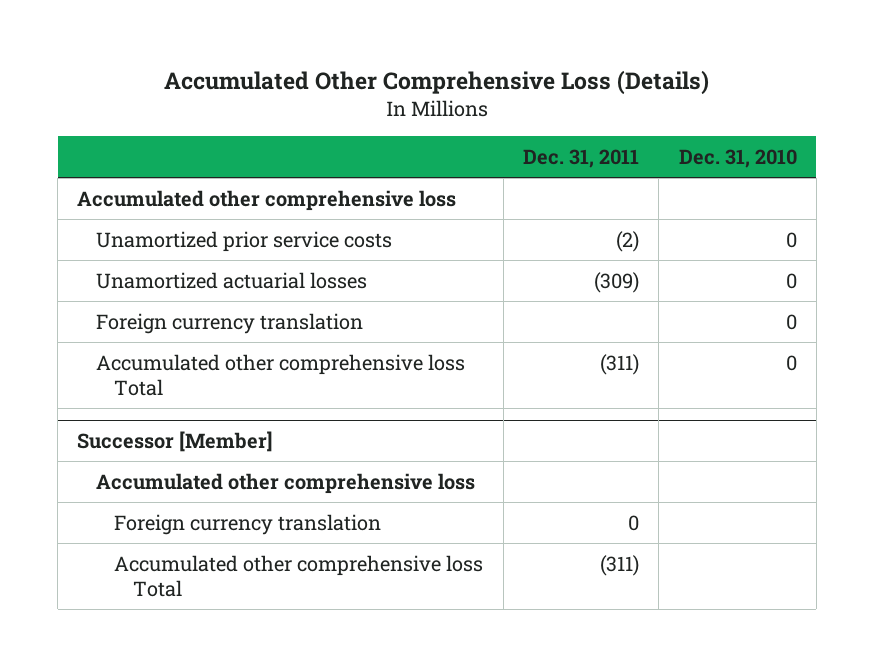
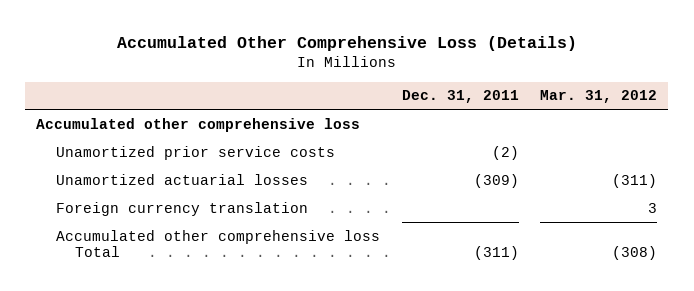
[678,149,797,169] Dec. 31, 2010 -> none
none -> [540,90,658,104] Mar. 31, 2012
[77,431,274,453] Successor [Member] -> none
[95,472,475,494] Accumulated other comprehensive loss -> none
[114,513,382,535] Foreign currency translation -> none
[114,554,484,597] Accumulated other comprehensive loss Total -> none

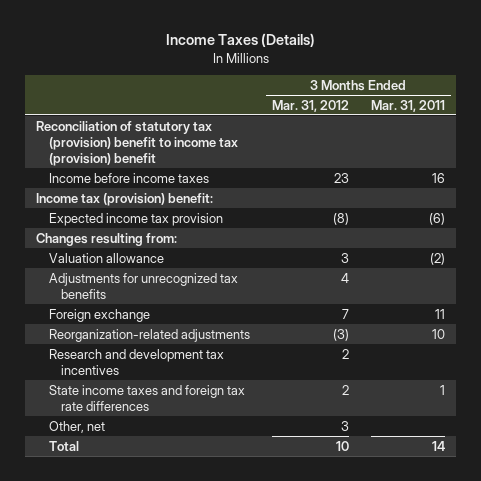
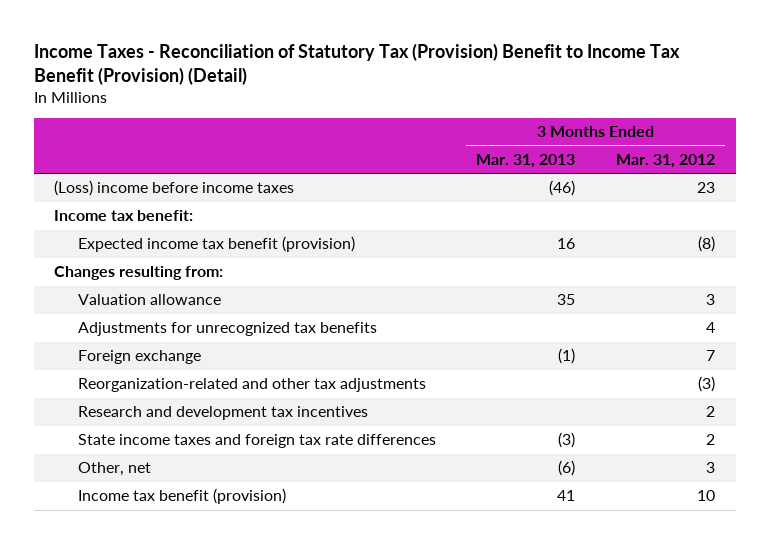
[165,33,315,48] Income Taxes (Details) -> [33,42,680,85] Income Taxes - Reconciliation of Statutory Tax (Provision) Benefit to Income Tax Benefit (Provision) (Detail)
[371,99,446,112] Mar. 31, 2011 -> none
none -> [476,153,576,168] Mar. 31, 2013
[36,120,238,167] Reconciliation of statutory tax (provision) benefit to income tax (provision) benefit -> none
[48,172,209,183] Income before income taxes -> [53,180,294,197] (Loss) income before income taxes
[36,192,214,206] Income tax (provision) benefit: -> [53,210,193,222] Income tax benefit:
[48,212,223,226] Expected income tax provision -> [77,236,355,253] Expected income tax benefit (provision)
[48,328,250,342] Reorganization-related adjustments -> [77,378,426,393] Reorganization-related and other tax adjustments
[48,440,79,451] Total -> [77,488,286,505] Income tax benefit (provision)

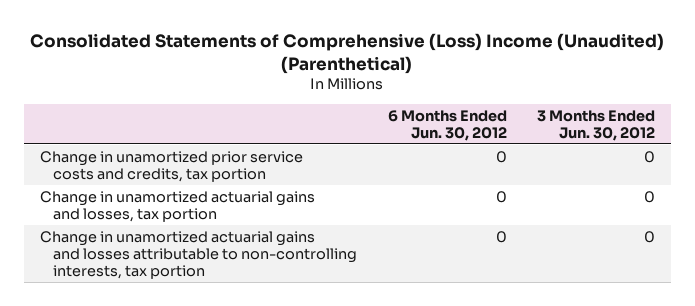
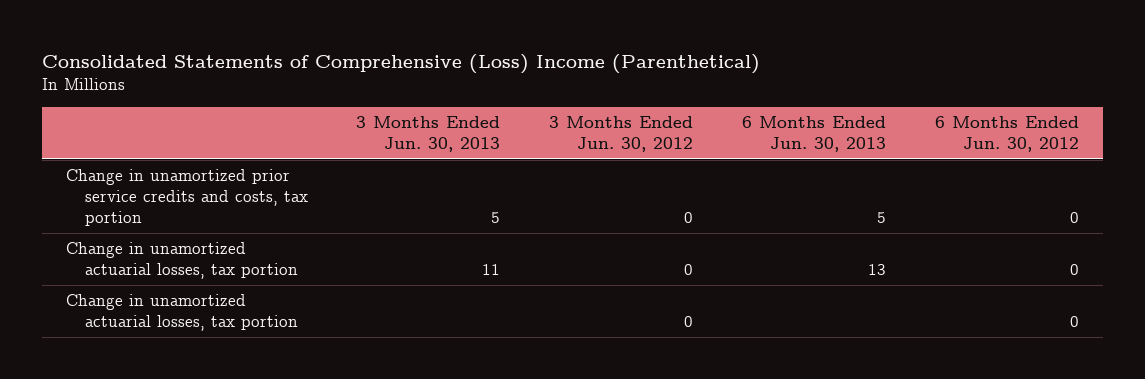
[30,33,665,74] Consolidated Statements of Comprehensive (Loss) Income (Unaudited) (Parenthetical) -> [41,53,760,74] Consolidated Statements of Comprehensive (Loss) Income (Parenthetical)
none -> [356,116,501,152] 3 Months Ended Jun. 30, 2013
none -> [742,116,887,152] 6 Months Ended Jun. 30, 2013
[39,150,303,182] Change in unamortized prior service costs and credits, tax portion -> [66,169,308,226] Change in unamortized prior service credits and costs, tax portion
[39,190,315,222] Change in unamortized actuarial gains and losses, tax portion -> [66,242,298,280] Change in unamortized actuarial losses, tax portion
[39,230,357,280] Change in unamortized actuarial gains and losses attributable to non-controlling interests, tax portion -> [66,294,298,332] Change in unamortized actuarial losses, tax portion

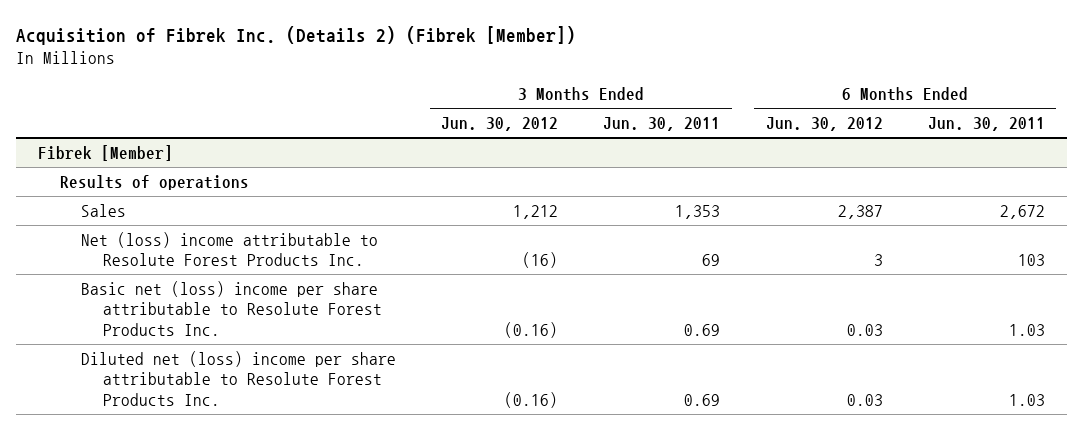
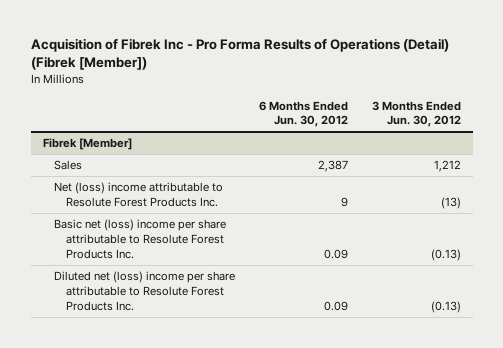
[15,26,576,46] Acquisition of Fibrek Inc. (Details 2) (Fibrek [Member]) -> [30,37,449,70] Acquisition of Fibrek Inc - Pro Forma Results of Operations (Detail) (Fibrek [Member])
[603,117,721,132] Jun. 30, 2011 -> none
[927,117,1045,132] Jun. 30, 2011 -> none
[59,174,249,190] Results of operations -> none
[522,252,559,269] (16) -> [440,197,461,210] (13)
[873,254,883,267] 3 -> [341,197,349,208] 9
[504,322,559,339] (0.16) -> [430,249,461,262] (0.13)
[846,324,883,337] 0.03 -> [324,249,349,260] 0.09
[504,392,559,409] (0.16) -> [430,301,461,314] (0.13)
[846,394,883,407] 0.03 -> [324,301,349,312] 0.09

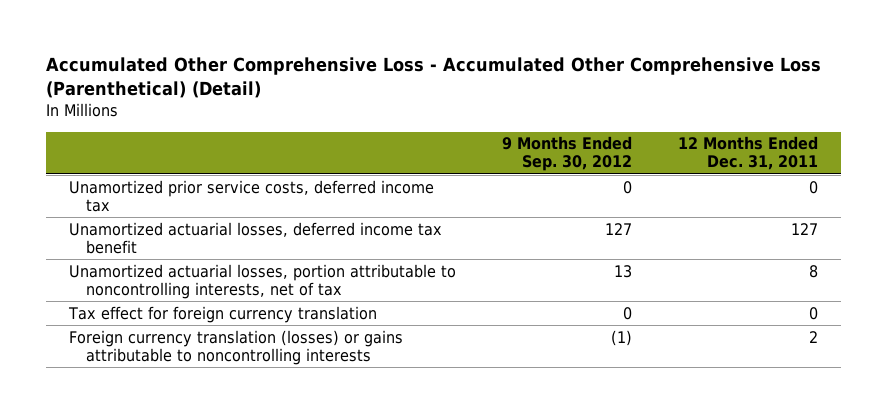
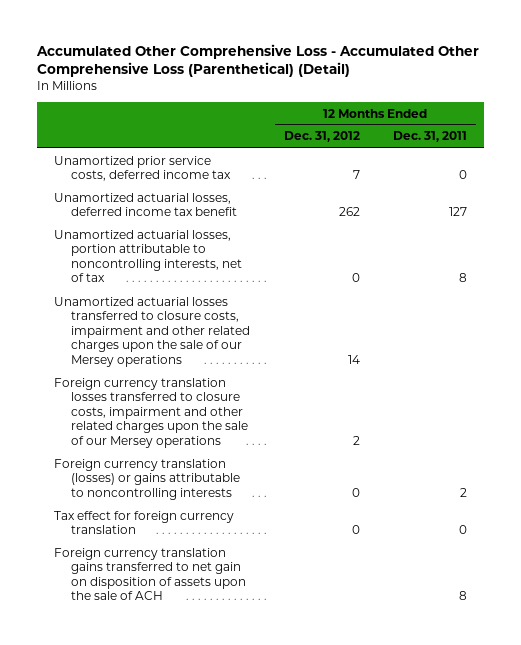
[502,136,633,172] 9 Months Ended Sep. 30, 2012 -> none
none -> [283,131,360,143] Dec. 31, 2012
none -> [53,296,251,367] Unamortized actuarial losses transferred to closure costs, impairment and other related charges upon the sale of our Mersey operations
none -> [53,377,249,448] Foreign currency translation losses transferred to closure costs, impairment and other related charges upon the sale of our Mersey operations
[68,305,378,323] Tax effect for foreign currency translation -> [53,510,234,535] Tax effect for foreign currency translation
none -> [53,547,247,601] Foreign currency translation gains transferred to net gain on disposition of assets upon the sale of ACH

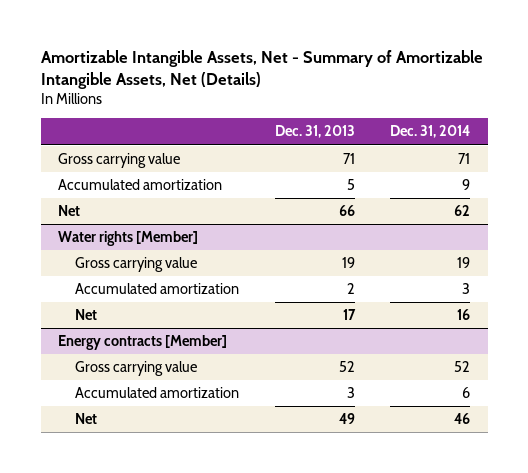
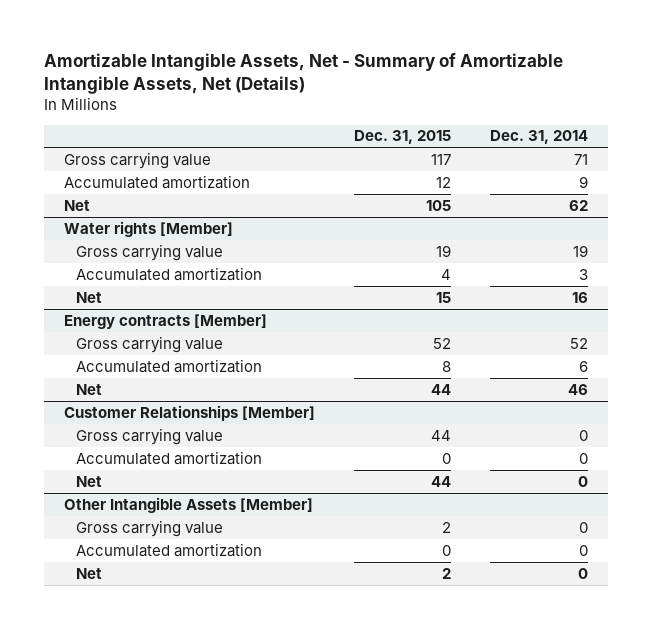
[274,125,355,139] Dec. 31, 2013 -> none
none -> [353,130,451,145] Dec. 31, 2015
none -> [63,404,315,421] Customer Relationships [Member]
none -> [76,427,224,445] Gross carrying value
none -> [76,450,263,465] Accumulated amortization
none -> [76,475,103,487] Net
none -> [63,496,313,513] Other Intangible Assets [Member]
none -> [76,519,224,537] Gross carrying value
none -> [76,542,263,557] Accumulated amortization
none -> [76,567,103,579] Net

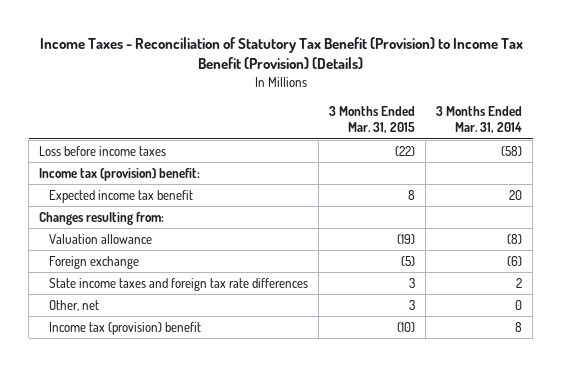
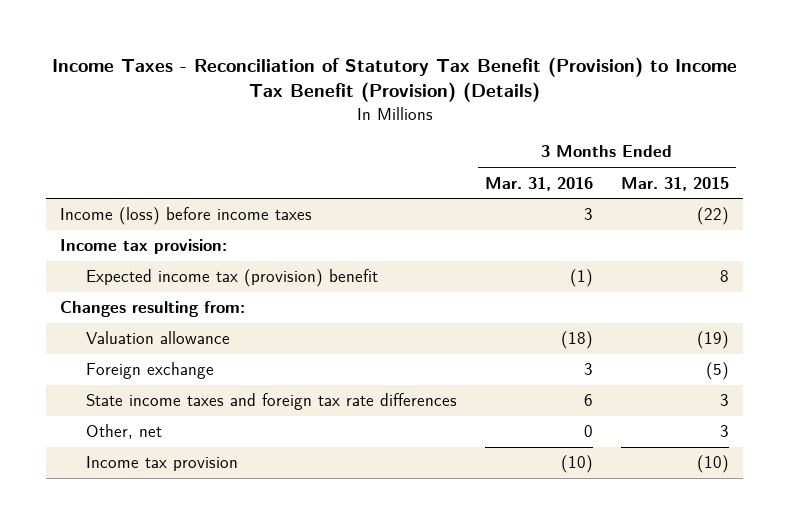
[436,106,523,134] 3 Months Ended Mar. 31, 2014 -> none
none -> [484,176,593,191] Mar. 31, 2016
[39,145,167,156] Loss before income taxes -> [60,207,313,226] Income (loss) before income taxes
[39,167,201,181] Income tax (provision) benefit: -> [60,239,228,255] Income tax provision:
[48,189,193,203] Expected income tax benefit -> [85,269,378,288] Expected income tax (provision) benefit
[48,321,201,335] Income tax (provision) benefit -> [85,456,238,472] Income tax provision

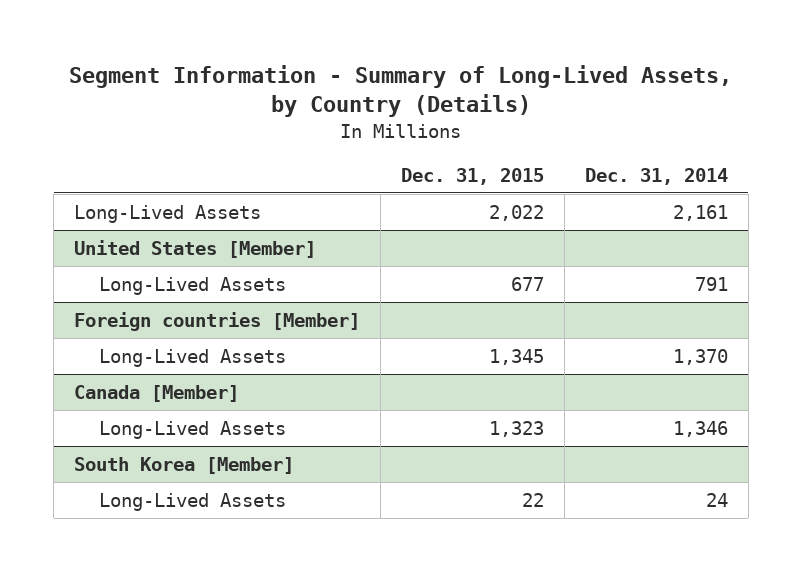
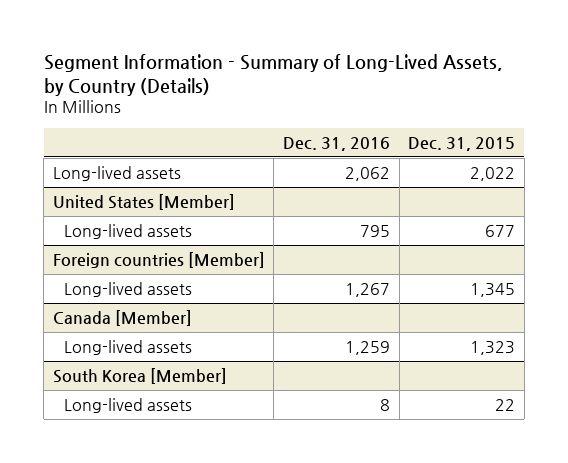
[584,167,728,185] Dec. 31, 2014 -> none
none -> [282,136,390,151] Dec. 31, 2016
[74,204,262,223] Long-Lived Assets -> [52,165,181,181] Long-lived assets
[98,276,286,295] Long-Lived Assets -> [63,223,192,239] Long-lived assets
[98,348,286,367] Long-Lived Assets -> [63,281,192,297] Long-lived assets
[98,420,286,439] Long-Lived Assets -> [63,339,192,355] Long-lived assets
[98,492,286,511] Long-Lived Assets -> [63,397,192,413] Long-lived assets

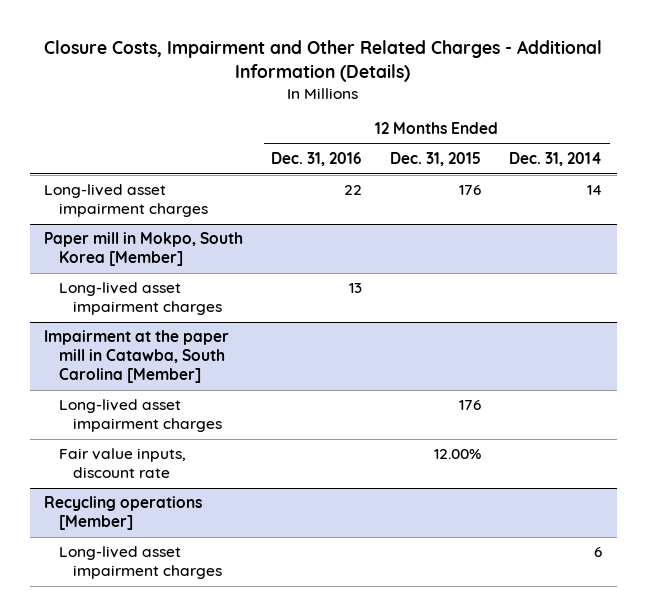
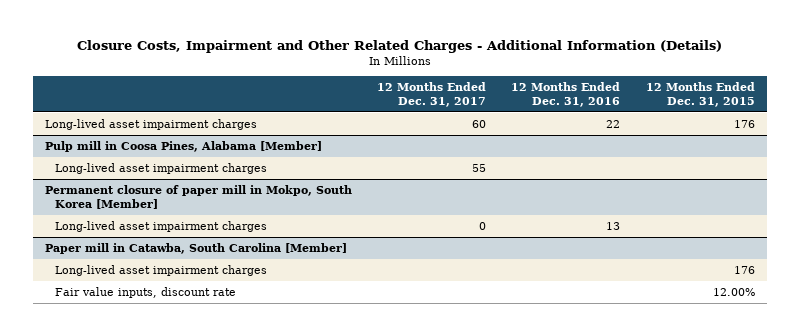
[509,152,603,167] Dec. 31, 2014 -> none
none -> [377,82,487,107] 12 Months Ended Dec. 31, 2017
none -> [45,141,323,153] Pulp mill in Coosa Pines, Alabama [Member]
none -> [54,163,267,175] Long-lived asset impairment charges
[44,232,244,267] Paper mill in Mokpo, South Korea [Member] -> [45,185,353,209] Permanent closure of paper mill in Mokpo, South Korea [Member]
[44,330,230,384] Impairment at the paper mill in Catawba, South Carolina [Member] -> [45,243,348,255] Paper mill in Catawba, South Carolina [Member]
[44,496,203,531] Recycling operations [Member] -> none
[58,546,223,580] Long-lived asset impairment charges -> none

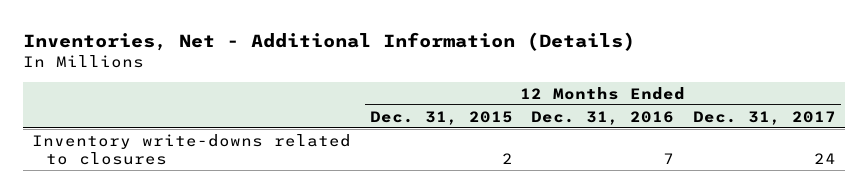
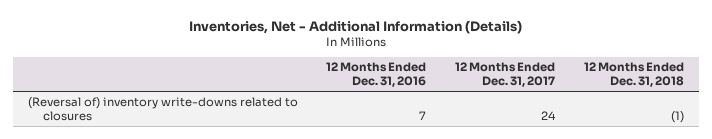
[369,110,513,125] Dec. 31, 2015 -> none
none -> [584,62,685,88] 12 Months Ended Dec. 31, 2018
[32,133,352,165] Inventory write-downs related to closures -> [27,97,298,122] (Reversal of) inventory write-downs related to closures

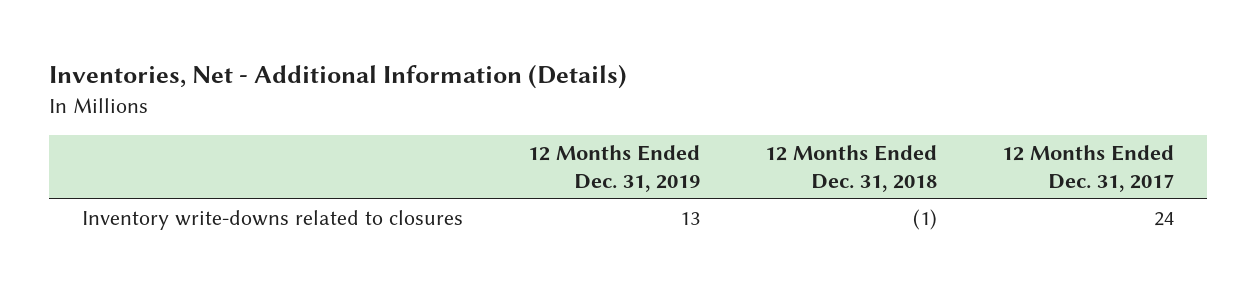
[326,62,427,88] 12 Months Ended Dec. 31, 2016 -> none
none -> [528,145,701,193] 12 Months Ended Dec. 31, 2019
[27,97,298,122] (Reversal of) inventory write-downs related to closures -> [81,209,463,230] Inventory write-downs related to closures

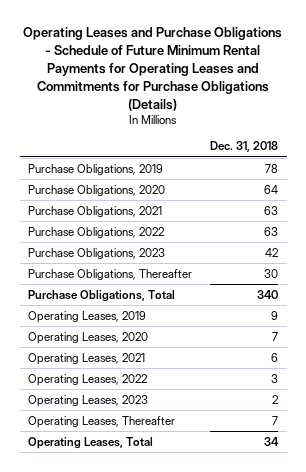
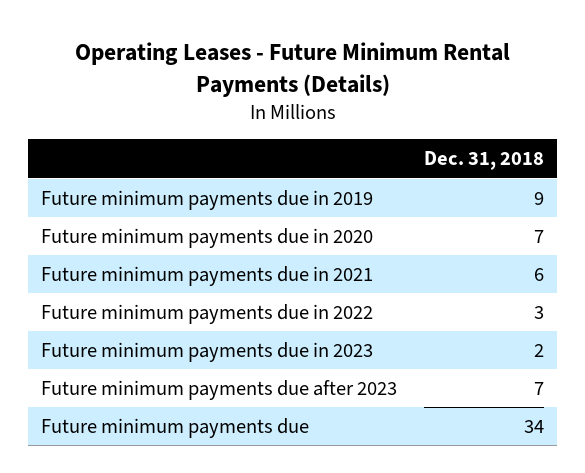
[23,27,283,111] Operating Leases and Purchase Obligations - Schedule of Future Minimum Rental Payments for Operating Leases and Commitments for Purchase Obligations (Details) -> [74,41,510,97] Operating Leases - Future Minimum Rental Payments (Details)
[28,163,164,175] Purchase Obligations, 2019 -> none
[28,184,166,196] Purchase Obligations, 2020 -> none
[28,205,163,217] Purchase Obligations, 2021 -> none
[28,226,165,238] Purchase Obligations, 2022 -> none
[28,247,166,259] Purchase Obligations, 2023 -> none
[28,268,193,280] Purchase Obligations, Thereafter -> none
[28,289,176,302] Purchase Obligations, Total -> none
[28,310,147,323] Operating Leases, 2019 -> [41,189,374,210] Future minimum payments due in 2019
[28,331,149,344] Operating Leases, 2020 -> [41,227,374,248] Future minimum payments due in 2020
[28,352,146,365] Operating Leases, 2021 -> [41,265,374,286] Future minimum payments due in 2021
[28,373,148,386] Operating Leases, 2022 -> [41,303,374,324] Future minimum payments due in 2022
[28,394,149,407] Operating Leases, 2023 -> [41,341,374,362] Future minimum payments due in 2023
[28,415,176,428] Operating Leases, Thereafter -> [41,379,398,400] Future minimum payments due after 2023
[28,436,154,449] Operating Leases, Total -> [41,417,310,438] Future minimum payments due

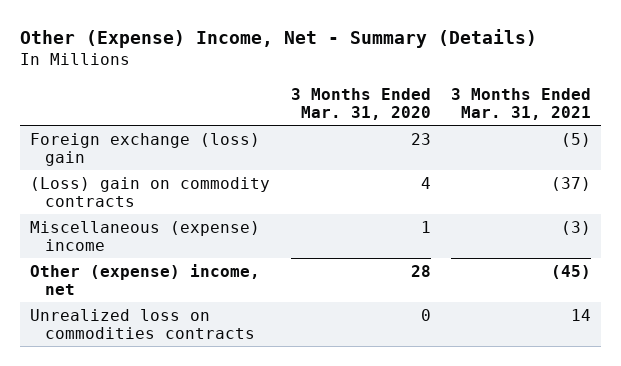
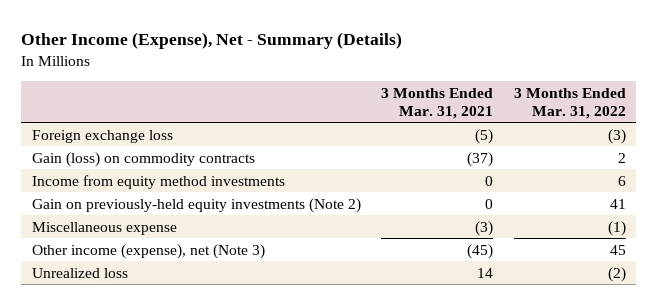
[20,29,538,49] Other (Expense) Income, Net - Summary (Details) -> [21,32,403,50] Other Income (Expense), Net - Summary (Details)
[290,87,431,120] 3 Months Ended Mar. 31, 2020 -> none
none -> [513,87,626,119] 3 Months Ended Mar. 31, 2022
[30,132,261,167] Foreign exchange (loss) gain -> [31,129,173,143] Foreign exchange loss
[30,176,271,208] (Loss) gain on commodity contracts -> [31,151,255,167] Gain (loss) on commodity contracts
none -> [31,174,285,189] Income from equity method investments
none -> [31,197,361,213] Gain on previously-held equity investments (Note 2)
[30,220,261,252] Miscellaneous (expense) income -> [31,221,177,235] Miscellaneous expense
[30,263,261,296] Other (expense) income, net -> [31,243,265,259] Other income (expense), net (Note 3)
[30,308,256,340] Unrealized loss on commodities contracts -> [31,267,128,278] Unrealized loss

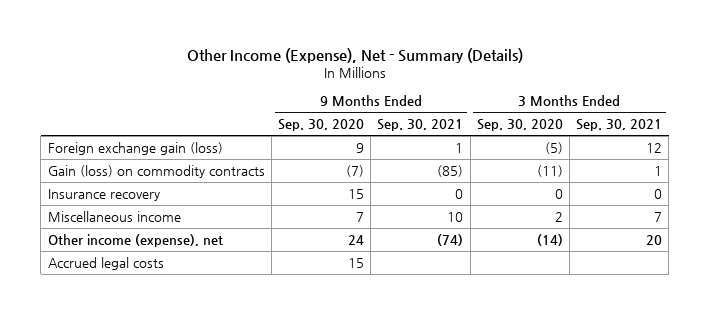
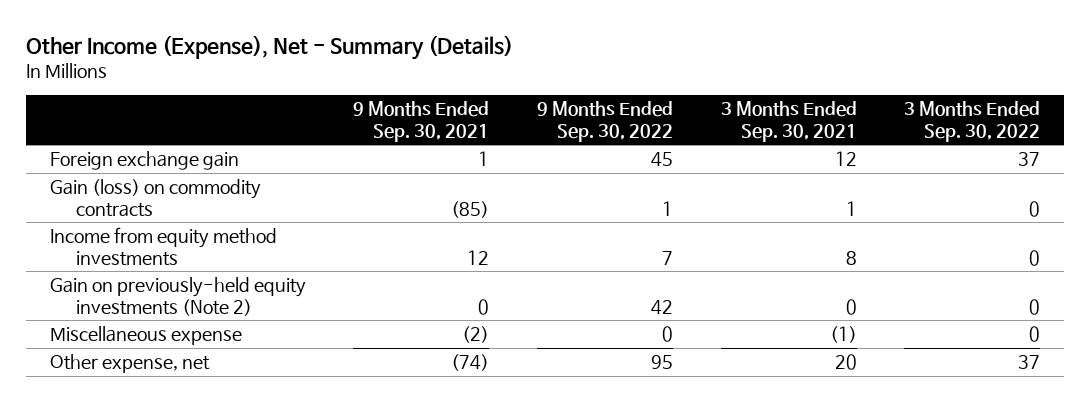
[278,119,365,132] Sep. 30, 2020 -> none
[476,119,563,132] Sep. 30, 2020 -> none
none -> [537,101,674,142] 9 Months Ended Sep. 30, 2022
none -> [904,101,1041,142] 3 Months Ended Sep. 30, 2022
[47,141,223,155] Foreign exchange gain (loss) -> [49,151,239,171] Foreign exchange gain
[47,188,160,201] Insurance recovery -> none
[47,256,164,270] Accrued legal costs -> none
none -> [49,227,277,266] Income from equity method investments
none -> [49,277,306,316] Gain on previously-held equity investments (Note 2)
[47,210,181,222] Miscellaneous income -> [49,326,242,346] Miscellaneous expense
[447,211,464,222] 10 -> [462,326,490,344] (2)
[654,211,663,222] 7 -> [829,326,857,344] (1)
[47,233,223,247] Other income (expense), net -> [49,354,210,374] Other expense, net

